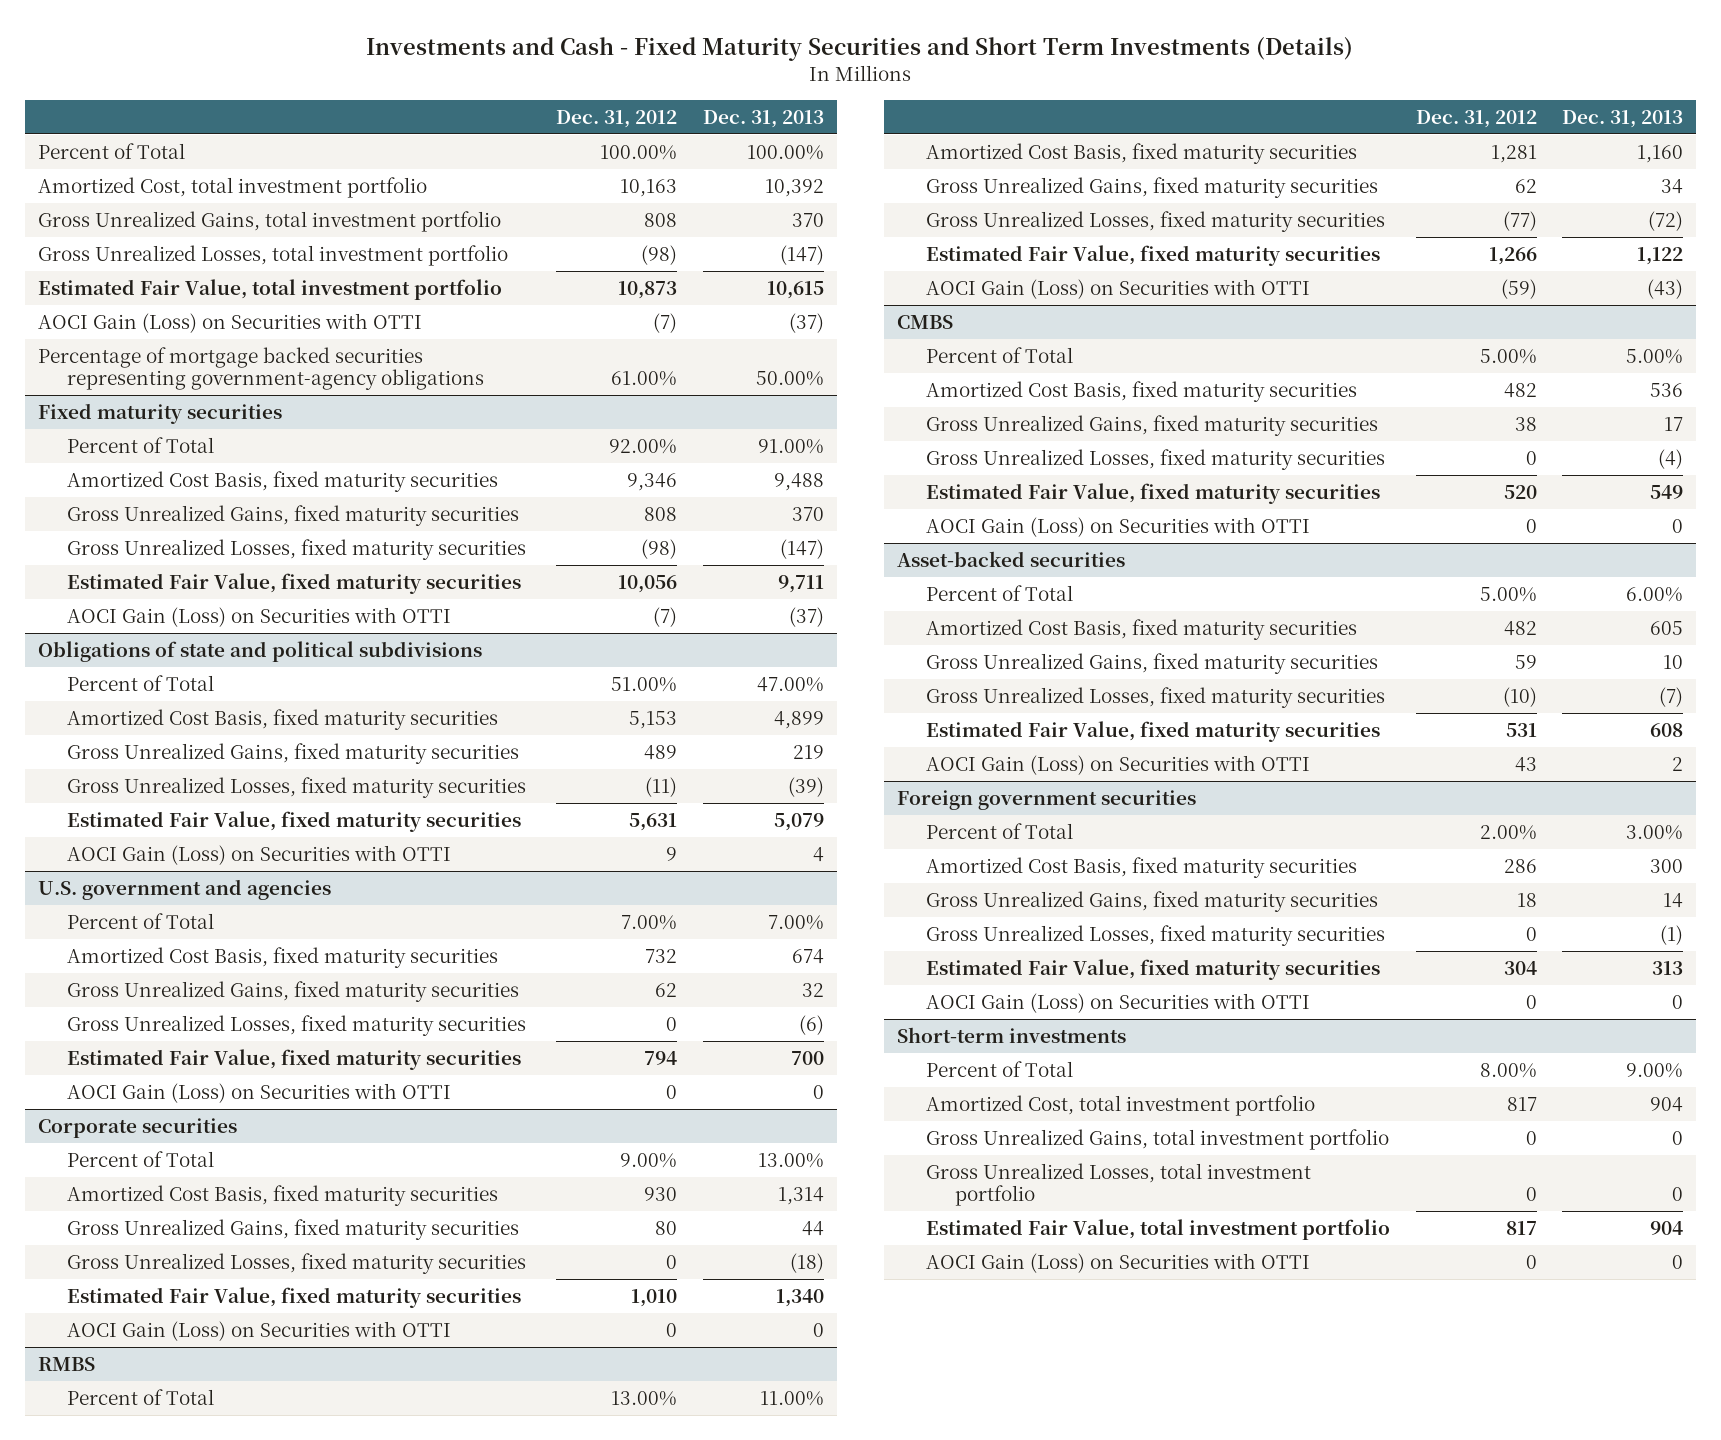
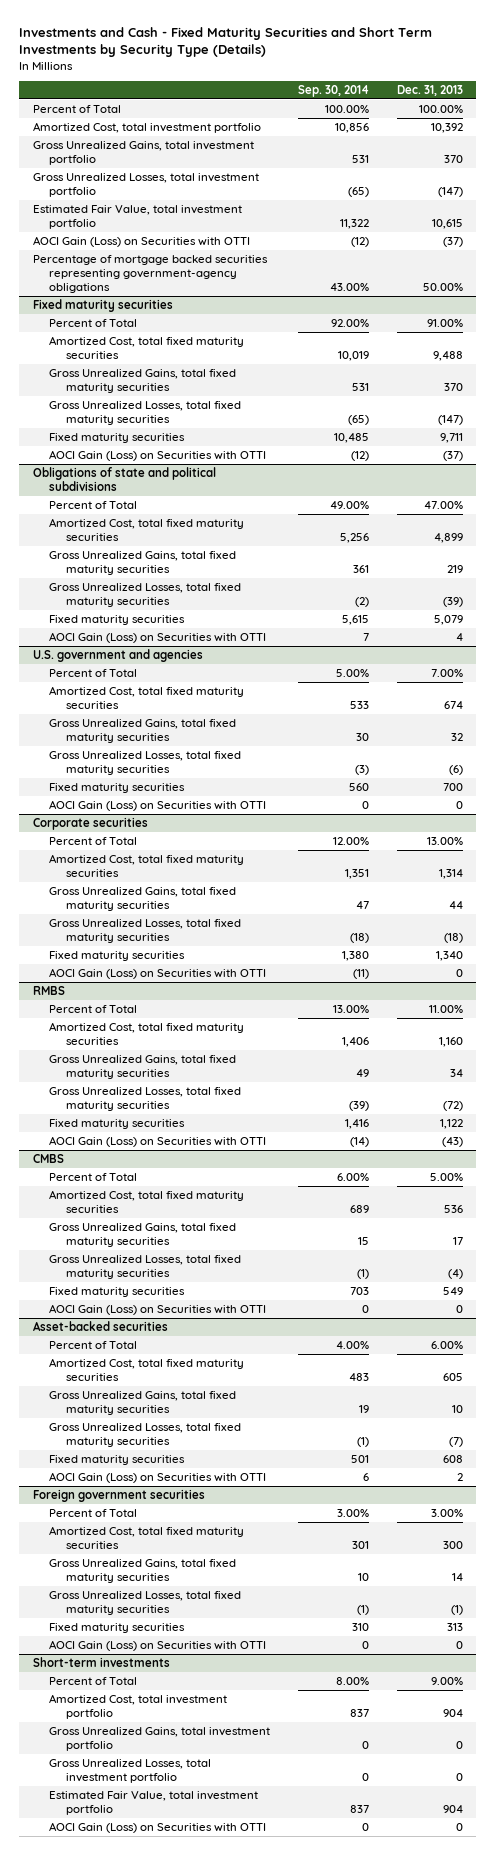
[366,36,1354,61] Investments and Cash - Fixed Maturity Securities and Short Term Investments (Details) -> [18,26,432,58] Investments and Cash - Fixed Maturity Securities and Short Term Investments by Security Type (Details)
[556,109,678,128] Dec. 31, 2012 -> none
none -> [297,85,369,98] Sep. 30, 2014
[66,470,498,492] Amortized Cost Basis, fixed maturity securities -> [49,335,245,359] Amortized Cost, total fixed maturity securities
[66,504,519,526] Gross Unrealized Gains, fixed maturity securities -> [49,368,237,393] Gross Unrealized Gains, total fixed maturity securities
[66,538,526,560] Gross Unrealized Losses, fixed maturity securities -> [49,400,242,425] Gross Unrealized Losses, total fixed maturity securities
[66,572,521,594] Estimated Fair Value, fixed maturity securities -> [49,432,186,443] Fixed maturity securities
[66,708,498,730] Amortized Cost Basis, fixed maturity securities -> [49,517,245,541] Amortized Cost, total fixed maturity securities
[66,742,519,764] Gross Unrealized Gains, fixed maturity securities -> [49,550,237,575] Gross Unrealized Gains, total fixed maturity securities
[66,776,526,798] Gross Unrealized Losses, fixed maturity securities -> [49,582,242,607] Gross Unrealized Losses, total fixed maturity securities
[66,810,521,832] Estimated Fair Value, fixed maturity securities -> [49,614,186,625] Fixed maturity securities
[66,946,498,968] Amortized Cost Basis, fixed maturity securities -> [49,685,245,709] Amortized Cost, total fixed maturity securities
[66,980,519,1002] Gross Unrealized Gains, fixed maturity securities -> [49,718,237,743] Gross Unrealized Gains, total fixed maturity securities
[66,1014,526,1036] Gross Unrealized Losses, fixed maturity securities -> [49,750,242,775] Gross Unrealized Losses, total fixed maturity securities
[66,1048,521,1070] Estimated Fair Value, fixed maturity securities -> [49,782,186,793] Fixed maturity securities
[66,1184,498,1206] Amortized Cost Basis, fixed maturity securities -> [49,853,245,877] Amortized Cost, total fixed maturity securities
[66,1218,519,1240] Gross Unrealized Gains, fixed maturity securities -> [49,886,237,911] Gross Unrealized Gains, total fixed maturity securities
[66,1252,526,1274] Gross Unrealized Losses, fixed maturity securities -> [49,918,242,943] Gross Unrealized Losses, total fixed maturity securities
[66,1286,521,1308] Estimated Fair Value, fixed maturity securities -> [49,950,186,961] Fixed maturity securities
[926,142,1358,164] Amortized Cost Basis, fixed maturity securities -> [49,1021,245,1045] Amortized Cost, total fixed maturity securities
[926,176,1379,198] Gross Unrealized Gains, fixed maturity securities -> [49,1054,237,1079] Gross Unrealized Gains, total fixed maturity securities
[926,210,1386,232] Gross Unrealized Losses, fixed maturity securities -> [49,1086,242,1111] Gross Unrealized Losses, total fixed maturity securities
[926,244,1381,266] Estimated Fair Value, fixed maturity securities -> [49,1118,186,1129] Fixed maturity securities
[926,380,1358,402] Amortized Cost Basis, fixed maturity securities -> [49,1189,245,1213] Amortized Cost, total fixed maturity securities
[926,414,1379,436] Gross Unrealized Gains, fixed maturity securities -> [49,1222,237,1247] Gross Unrealized Gains, total fixed maturity securities
[926,448,1386,470] Gross Unrealized Losses, fixed maturity securities -> [49,1254,242,1279] Gross Unrealized Losses, total fixed maturity securities
[926,482,1381,504] Estimated Fair Value, fixed maturity securities -> [49,1286,186,1297] Fixed maturity securities
[926,618,1358,640] Amortized Cost Basis, fixed maturity securities -> [49,1357,245,1381] Amortized Cost, total fixed maturity securities
[926,652,1379,674] Gross Unrealized Gains, fixed maturity securities -> [49,1390,237,1415] Gross Unrealized Gains, total fixed maturity securities
[926,686,1386,708] Gross Unrealized Losses, fixed maturity securities -> [49,1422,242,1447] Gross Unrealized Losses, total fixed maturity securities
[926,720,1381,742] Estimated Fair Value, fixed maturity securities -> [49,1454,186,1465] Fixed maturity securities
[926,856,1358,878] Amortized Cost Basis, fixed maturity securities -> [49,1525,245,1549] Amortized Cost, total fixed maturity securities
[926,890,1379,912] Gross Unrealized Gains, fixed maturity securities -> [49,1558,237,1583] Gross Unrealized Gains, total fixed maturity securities
[926,924,1386,946] Gross Unrealized Losses, fixed maturity securities -> [49,1590,242,1615] Gross Unrealized Losses, total fixed maturity securities
[926,958,1381,980] Estimated Fair Value, fixed maturity securities -> [49,1622,186,1633] Fixed maturity securities

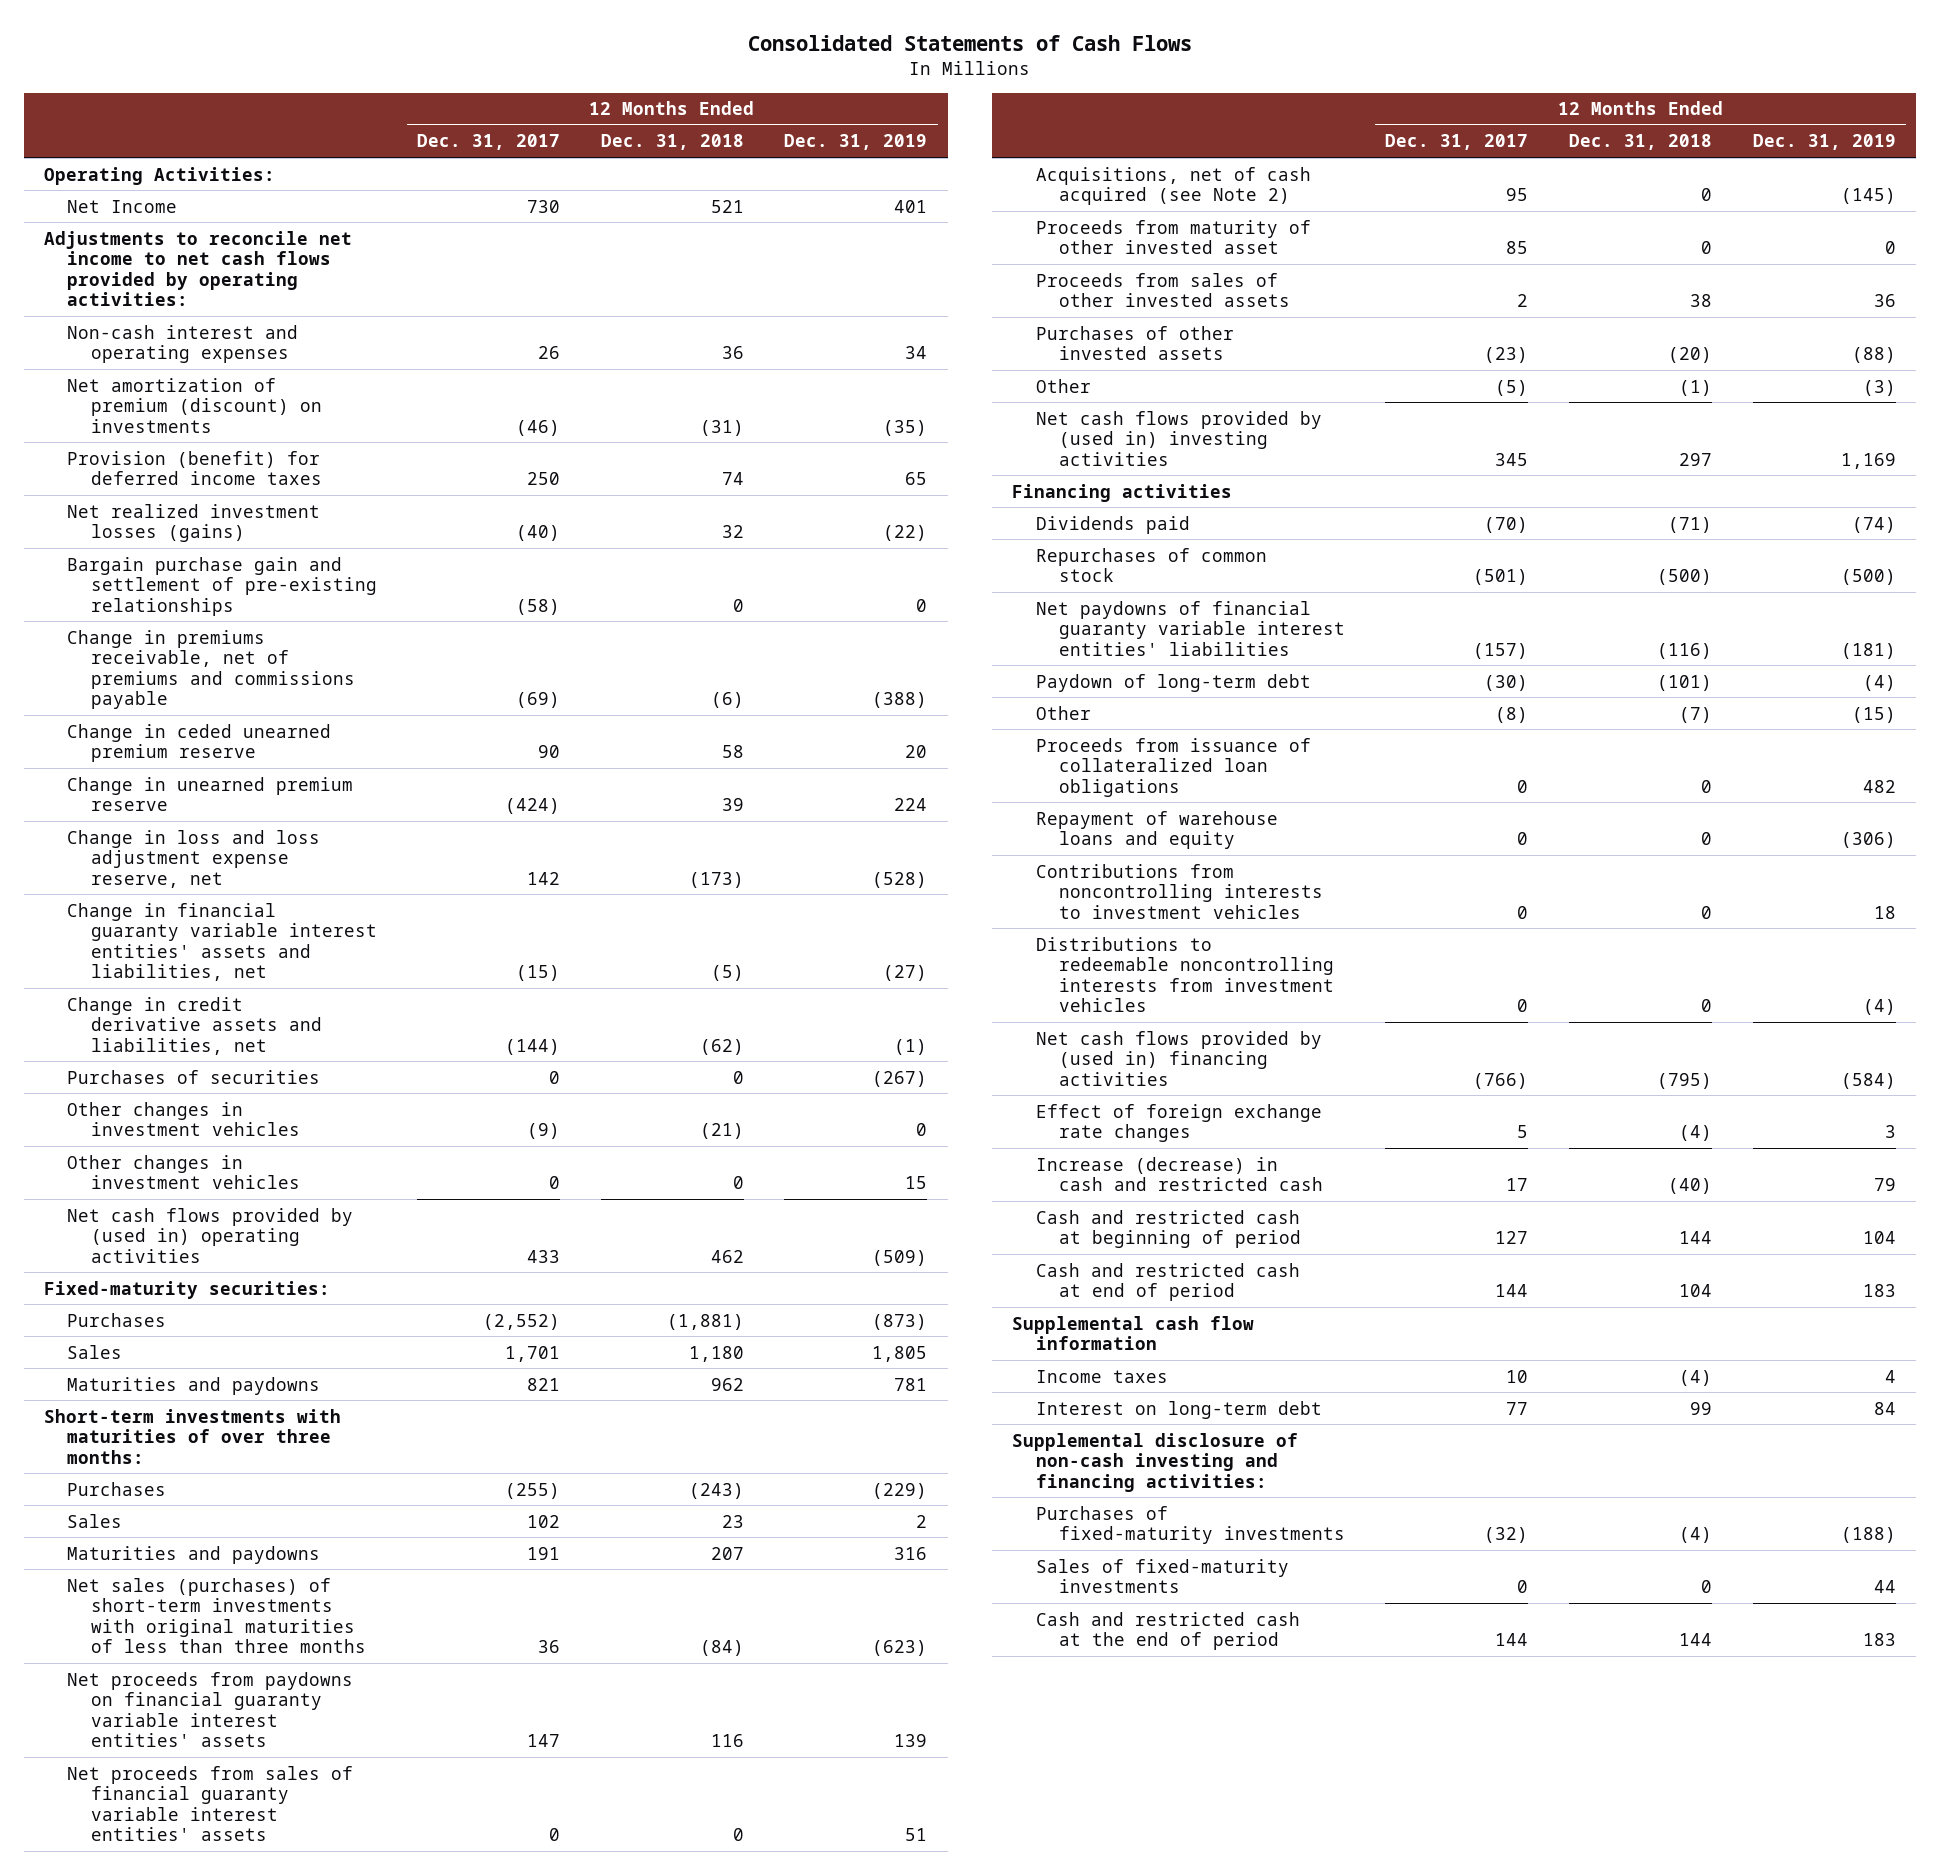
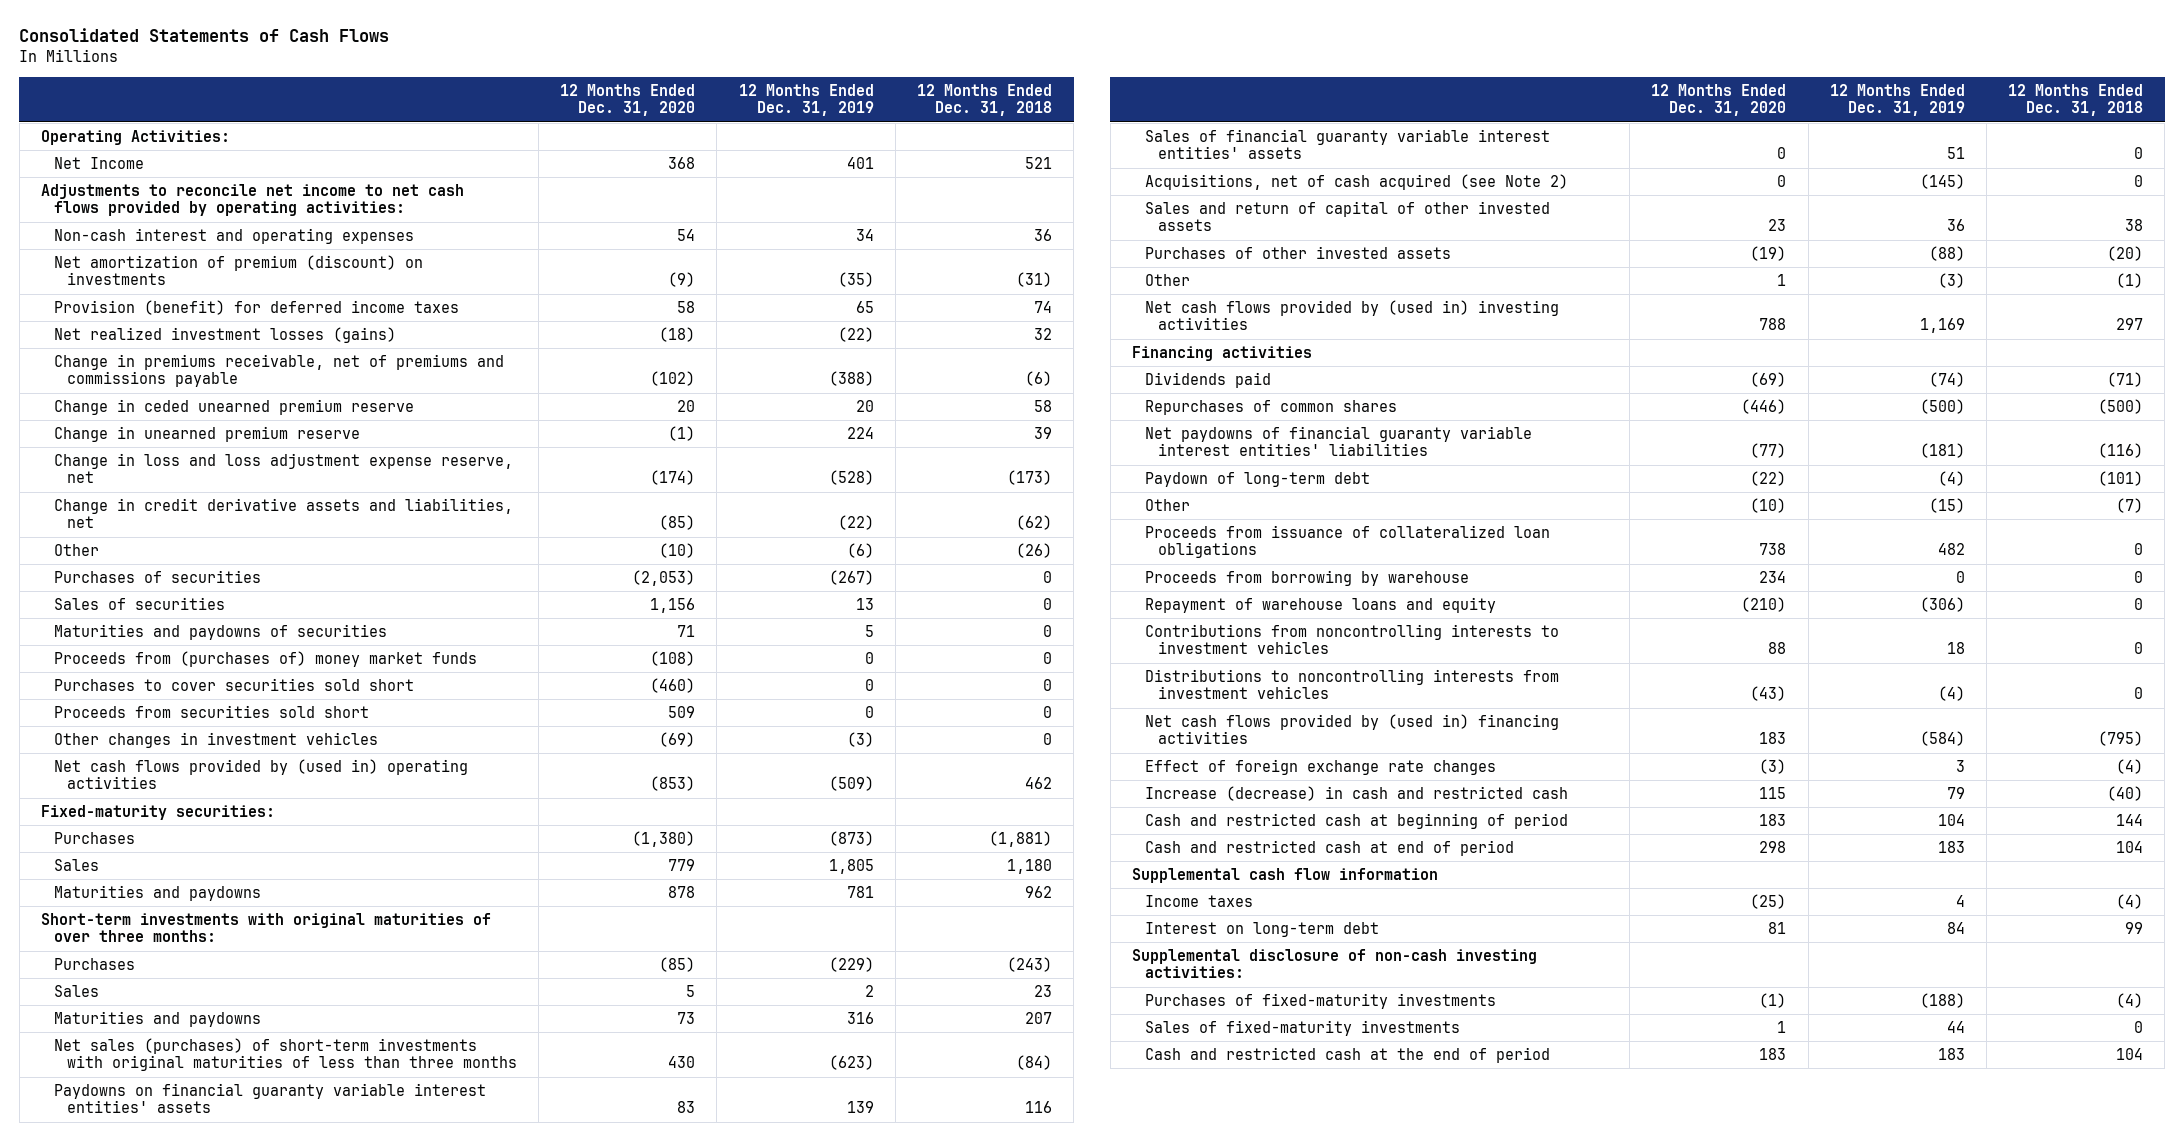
[417,134,561,151] Dec. 31, 2017 -> none
none -> [560,84,696,117] 12 Months Ended Dec. 31, 2020
[67,556,377,616] Bargain purchase gain and settlement of pre-existing relationships -> none
[67,902,377,982] Change in financial guaranty variable interest entities' assets and liabilities, net -> none
[894,1038,928,1055] (1) -> [837,515,874,531] (22)
none -> [54,544,100,557] Other
[67,1154,300,1190] Other changes in investment vehicles -> none
none -> [54,597,226,611] Sales of securities
none -> [54,624,388,641] Maturities and paydowns of securities
none -> [54,651,478,668] Proceeds from (purchases of) money market funds
none -> [54,678,415,692] Purchases to cover securities sold short
none -> [54,705,370,719] Proceeds from securities sold short
[699,1123,744,1140] (21) -> [1042,733,1052,746] 0
[916,1123,928,1137] 0 -> [846,732,874,748] (3)
[44,1408,342,1464] Short-term investments with maturities of over three months: -> [41,913,492,943] Short-term investments with original maturities of over three months:
[67,1671,354,1748] Net proceeds from paydowns on financial guaranty variable interest entities' assets -> [54,1083,487,1114] Paydowns on financial guaranty variable interest entities' assets
[67,1765,354,1842] Net proceeds from sales of financial guaranty variable interest entities' assets -> [1145,129,1551,160] Sales of financial guaranty variable interest entities' assets
[1035,219,1311,255] Proceeds from maturity of other invested asset -> none
[1035,272,1290,308] Proceeds from sales of other invested assets -> [1145,201,1551,232] Sales and return of capital of other invested assets
[1035,547,1267,583] Repurchases of common stock -> [1145,400,1398,416] Repurchases of common shares
none -> [1145,570,1470,587] Proceeds from borrowing by warehouse
[1035,936,1334,1013] Distributions to redeemable noncontrolling interests from investment vehicles -> [1145,669,1560,700] Distributions to noncontrolling interests from investment vehicles
[1012,1432,1299,1492] Supplemental disclosure of non-cash investing and financing activities: -> [1132,949,1538,979] Supplemental disclosure of non-cash investing activities:
[1679,1633,1713,1647] 144 -> [2115,1048,2143,1061] 104

